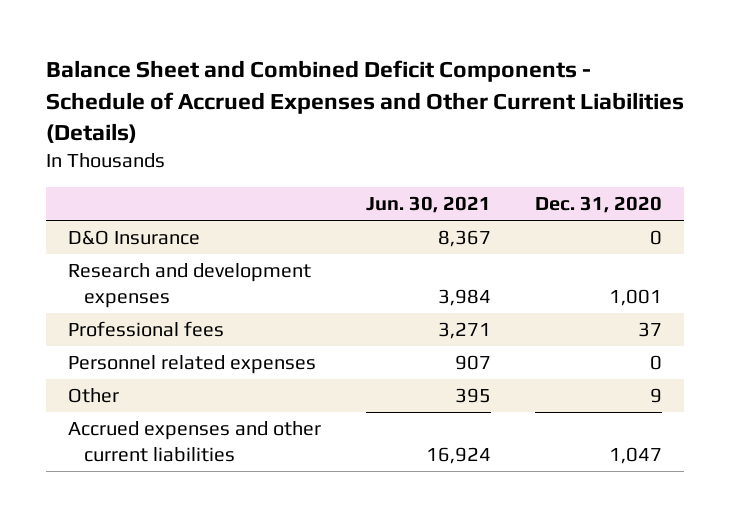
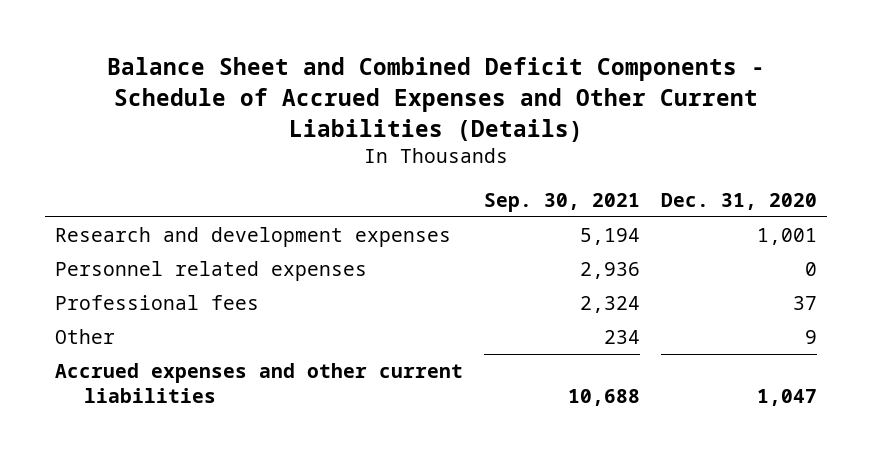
[365,196,491,214] Jun. 30, 2021 -> none
none -> [484,192,641,212] Sep. 30, 2021
[68,229,201,245] D&O Insurance -> none
[68,320,225,337] Professional fees -> [55,294,260,310] Professional fees

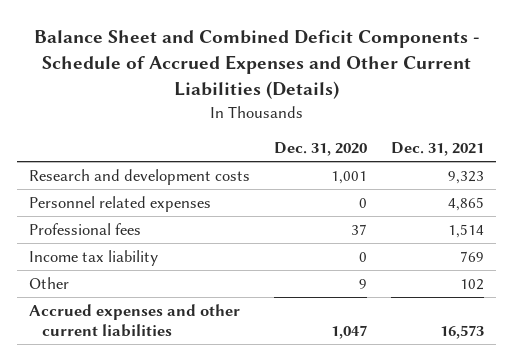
[484,192,641,212] Sep. 30, 2021 -> none
none -> [390,142,484,157] Dec. 31, 2021
[55,226,452,247] Research and development expenses -> [29,168,251,185] Research and development costs
none -> [29,249,159,266] Income tax liability

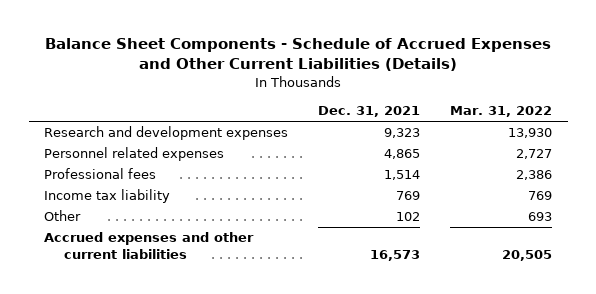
[33,30,480,100] Balance Sheet and Combined Deficit Components - Schedule of Accrued Expenses and Other Current Liabilities (Details) -> [45,38,552,72] Balance Sheet Components - Schedule of Accrued Expenses and Other Current Liabilities (Details)
[274,142,368,157] Dec. 31, 2020 -> none
none -> [450,106,553,118] Mar. 31, 2022
[29,168,251,185] Research and development costs -> [43,126,288,141] Research and development expenses

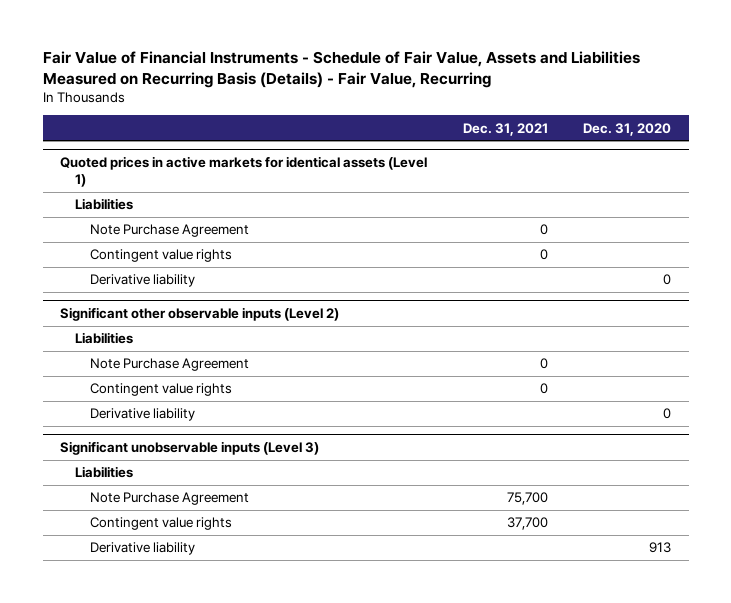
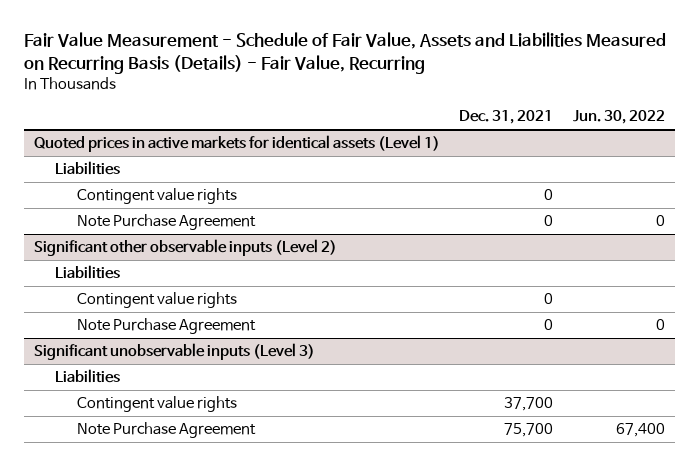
[42,51,640,88] Fair Value of Financial Instruments - Schedule of Fair Value, Assets and Liabilities Measured on Recurring Basis (Details) - Fair Value, Recurring -> [23,32,666,75] Fair Value Measurement - Schedule of Fair Value, Assets and Liabilities Measured on Recurring Basis (Details) - Fair Value, Recurring
[583,122,672,136] Dec. 31, 2020 -> none
none -> [572,110,665,125] Jun. 30, 2022
[90,274,196,288] Derivative liability -> none
[90,224,250,238] Note Purchase Agreement -> [76,214,256,231] Note Purchase Agreement
[90,408,196,422] Derivative liability -> none
[90,358,250,372] Note Purchase Agreement -> [76,318,256,335] Note Purchase Agreement
[90,542,196,556] Derivative liability -> none
[90,492,250,506] Note Purchase Agreement -> [76,422,256,439] Note Purchase Agreement

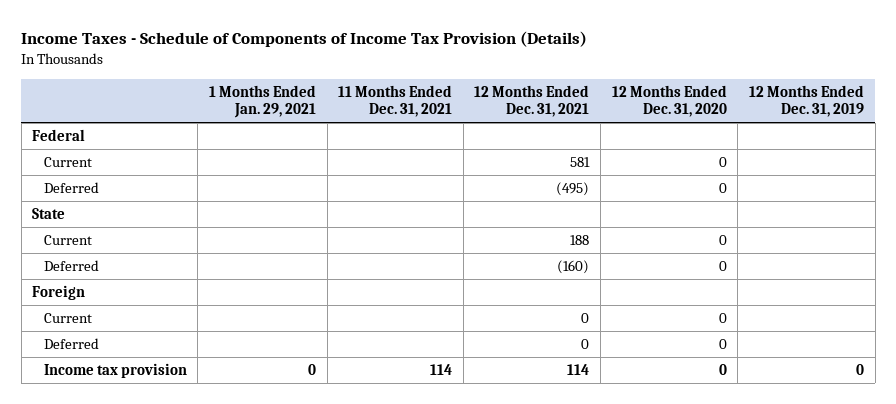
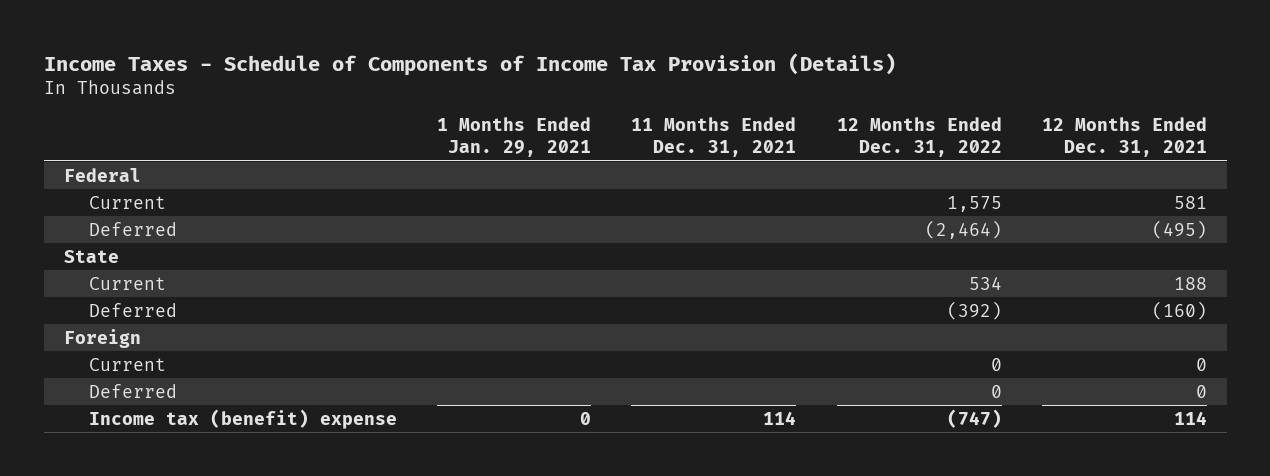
[611,84,727,118] 12 Months Ended Dec. 31, 2020 -> none
[748,84,864,118] 12 Months Ended Dec. 31, 2019 -> none
none -> [836,117,1002,158] 12 Months Ended Dec. 31, 2022
[43,362,187,378] Income tax provision -> [88,408,397,429] Income tax (benefit) expense

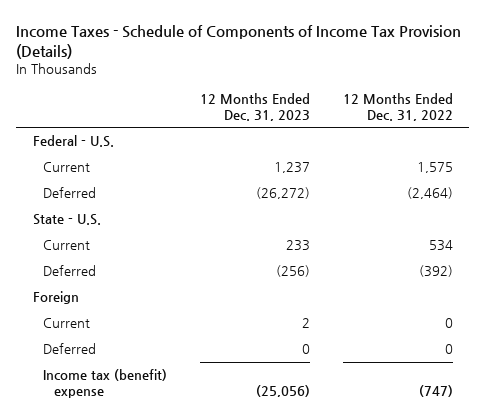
[437,117,592,158] 1 Months Ended Jan. 29, 2021 -> none
[631,117,797,158] 11 Months Ended Dec. 31, 2021 -> none
[1041,117,1207,158] 12 Months Ended Dec. 31, 2021 -> none
none -> [200,92,311,121] 12 Months Ended Dec. 31, 2023
[63,167,141,182] Federal -> [32,135,114,148] Federal - U.S.
[63,249,119,263] State -> [32,214,101,226] State - U.S.

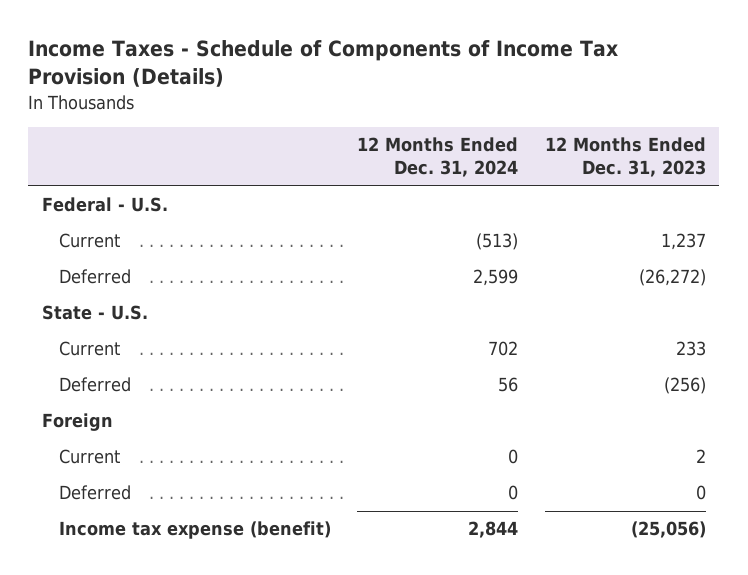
[342,92,453,121] 12 Months Ended Dec. 31, 2022 -> none
none -> [357,137,519,178] 12 Months Ended Dec. 31, 2024
[43,369,168,399] Income tax (benefit) expense -> [58,521,331,540] Income tax expense (benefit)

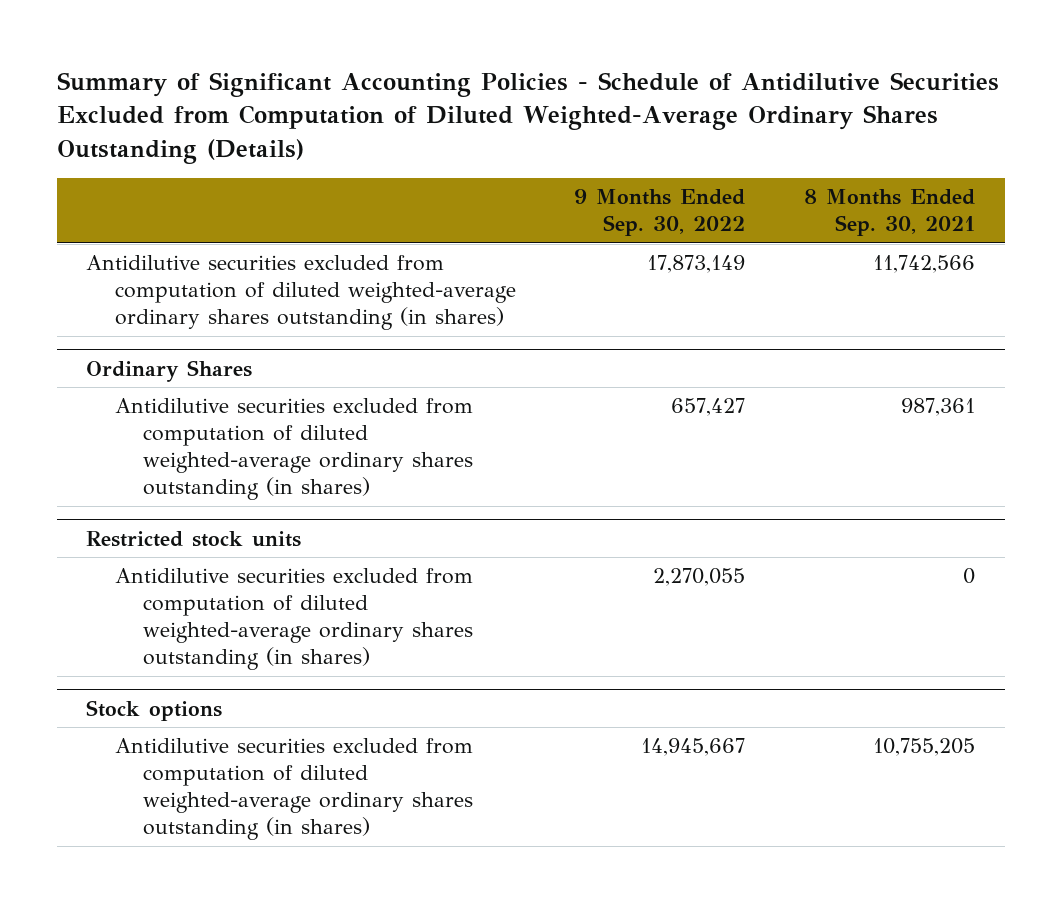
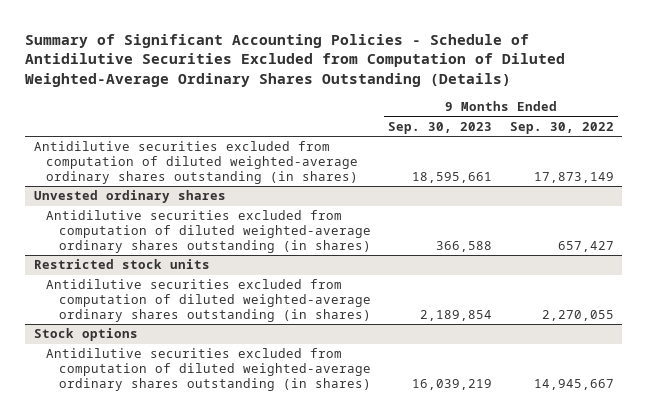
[804,189,976,237] 8 Months Ended Sep. 30, 2021 -> none
none -> [388,121,493,134] Sep. 30, 2023
[85,359,252,382] Ordinary Shares -> [33,190,226,204] Unvested ordinary shares

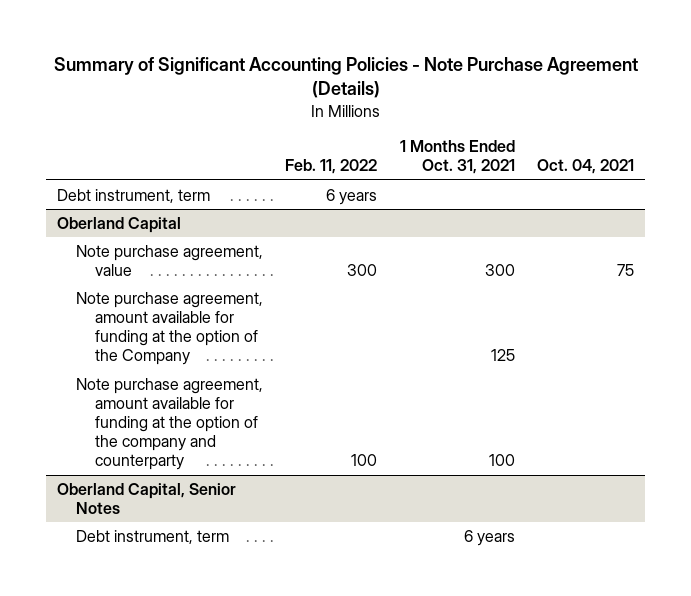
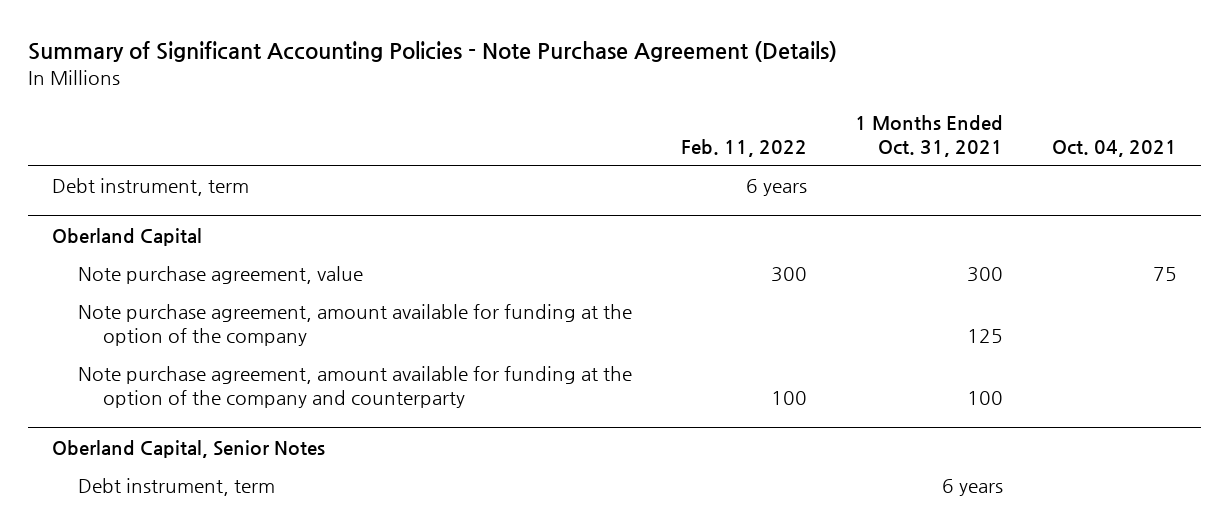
[76,291,264,366] Note purchase agreement, amount available for funding at the option of the Company -> [77,303,632,346] Note purchase agreement, amount available for funding at the option of the company

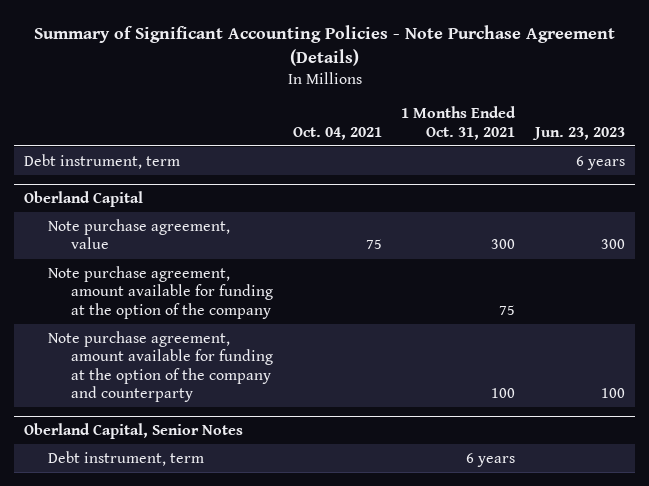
[680,138,807,157] Feb. 11, 2022 -> none
none -> [531,126,625,140] Jun. 23, 2023
[967,328,1004,343] 125 -> [499,304,516,315] 75

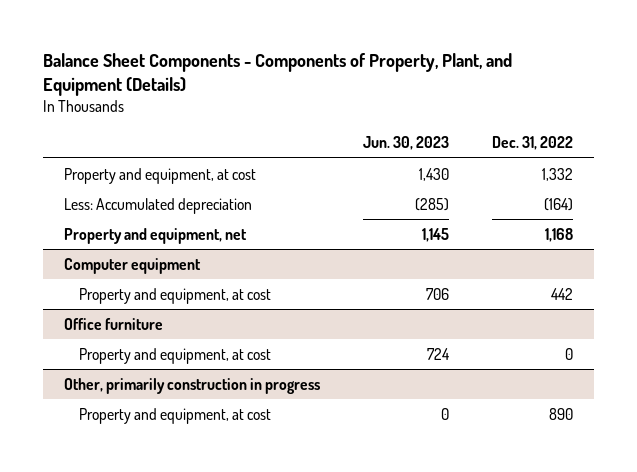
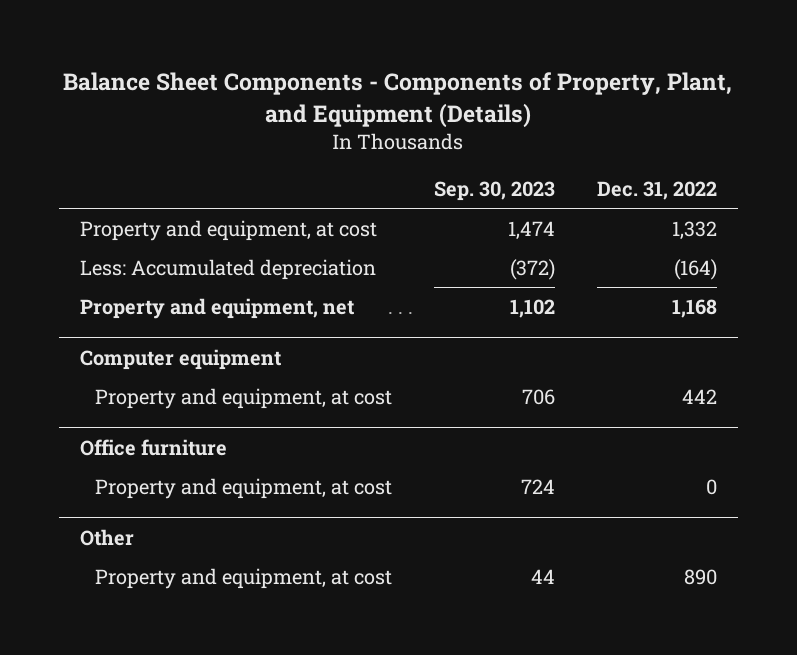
[363,136,450,151] Jun. 30, 2023 -> none
none -> [433,180,555,201] Sep. 30, 2023
[64,377,321,394] Other, primarily construction in progress -> [80,528,135,546] Other

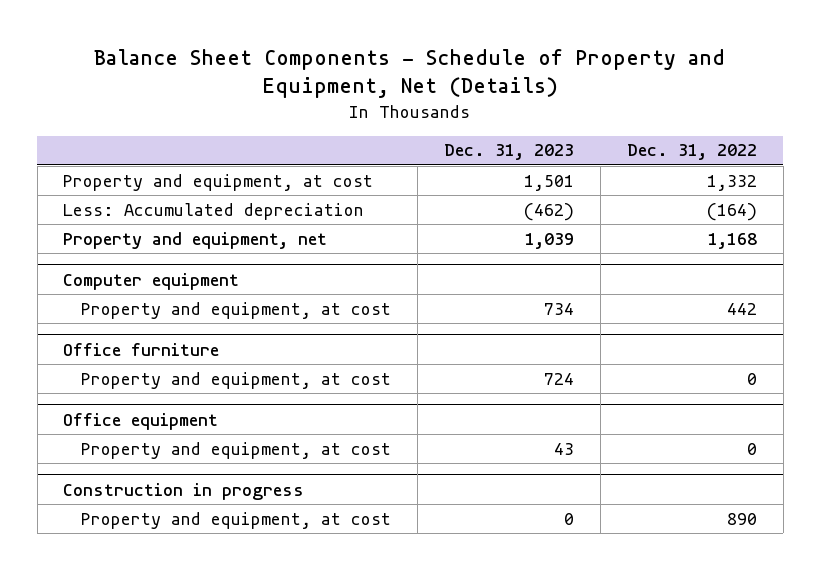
[63,72,733,128] Balance Sheet Components - Components of Property, Plant, and Equipment (Details) -> [94,49,726,99] Balance Sheet Components - Schedule of Property and Equipment, Net (Details)
[433,180,555,201] Sep. 30, 2023 -> none
none -> [444,144,575,161] Dec. 31, 2023
[80,528,135,546] Other -> none
none -> [63,412,219,430] Office equipment
none -> [81,441,392,459] Property and equipment, at cost
none -> [63,482,305,500] Construction in progress

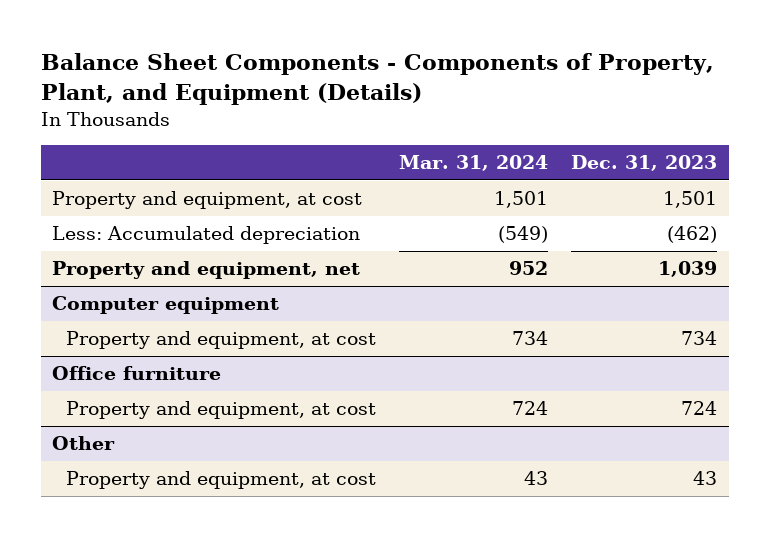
[94,49,726,99] Balance Sheet Components - Schedule of Property and Equipment, Net (Details) -> [40,53,714,106] Balance Sheet Components - Components of Property, Plant, and Equipment (Details)
[626,144,757,161] Dec. 31, 2022 -> none
none -> [399,155,549,172] Mar. 31, 2024
[63,412,219,430] Office equipment -> none
none -> [52,436,116,451] Other
[63,482,305,500] Construction in progress -> none
[81,511,392,529] Property and equipment, at cost -> none

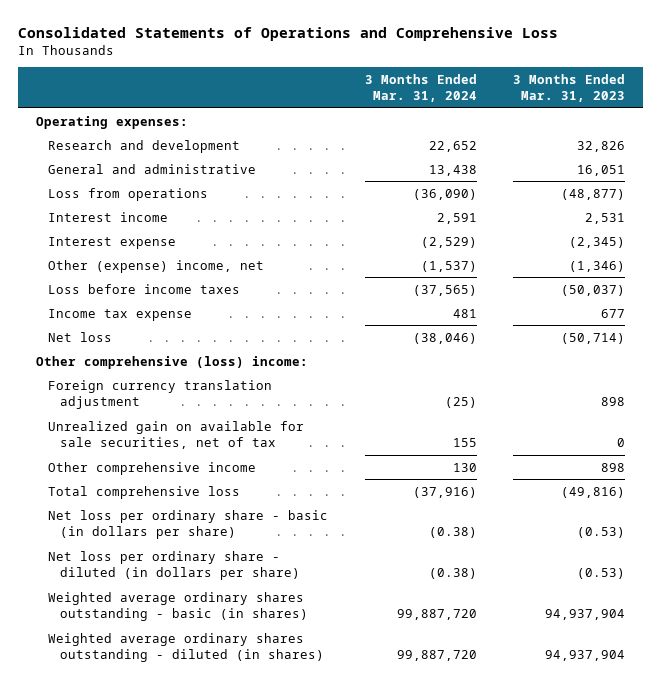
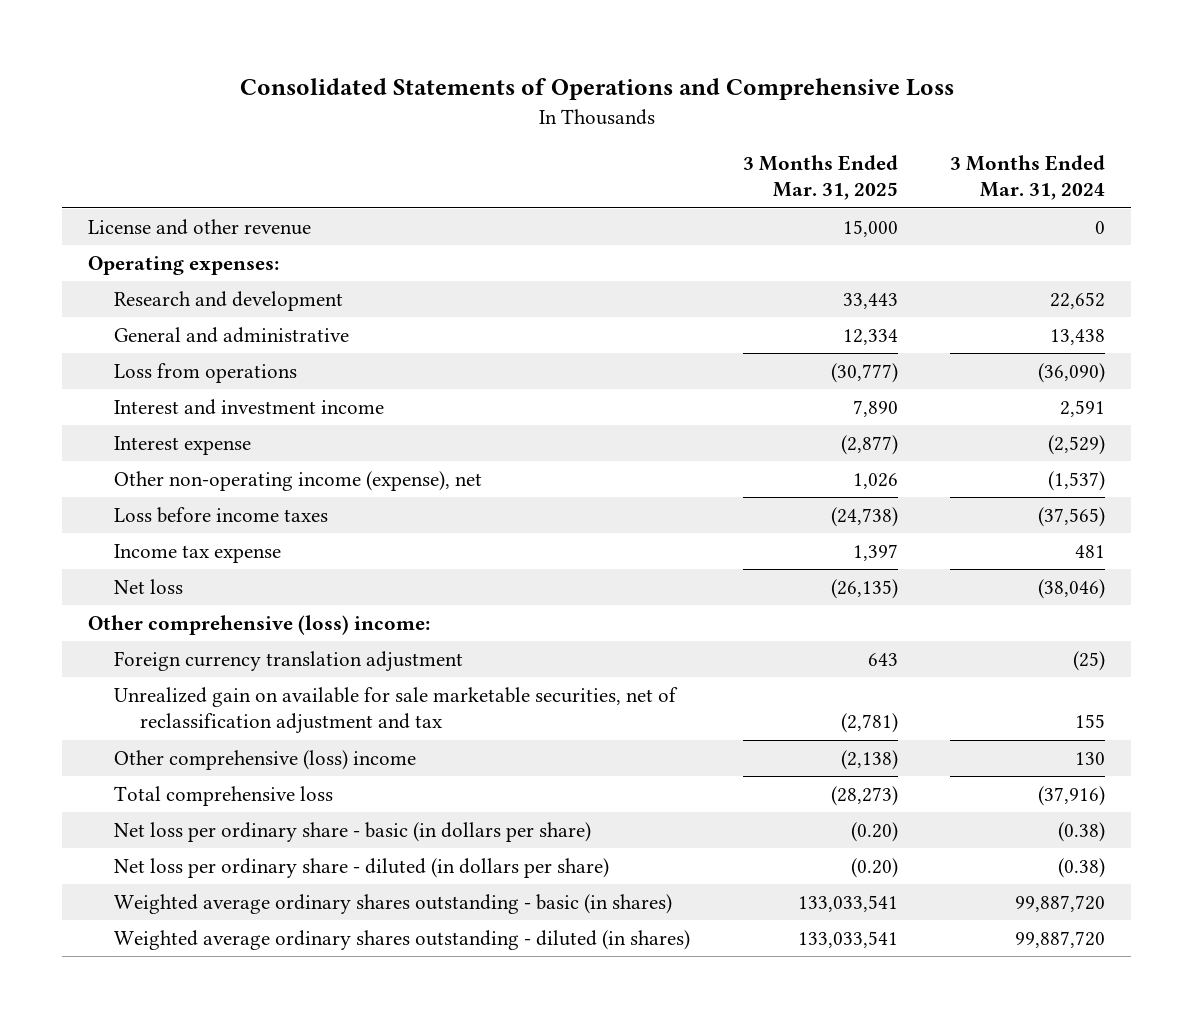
[513,74,626,103] 3 Months Ended Mar. 31, 2023 -> none
none -> [742,155,898,201] 3 Months Ended Mar. 31, 2025
none -> [88,219,312,236] License and other revenue
[48,211,169,222] Interest income -> [114,399,385,416] Interest and investment income
[48,259,265,273] Other (expense) income, net -> [114,471,483,492] Other non-operating income (expense), net
[48,420,305,449] Unrealized gain on available for sale securities, net of tax -> [114,687,679,734] Unrealized gain on available for sale marketable securities, net of reclassification adjustment and tax
[48,461,257,475] Other comprehensive income -> [114,750,417,771] Other comprehensive (loss) income

